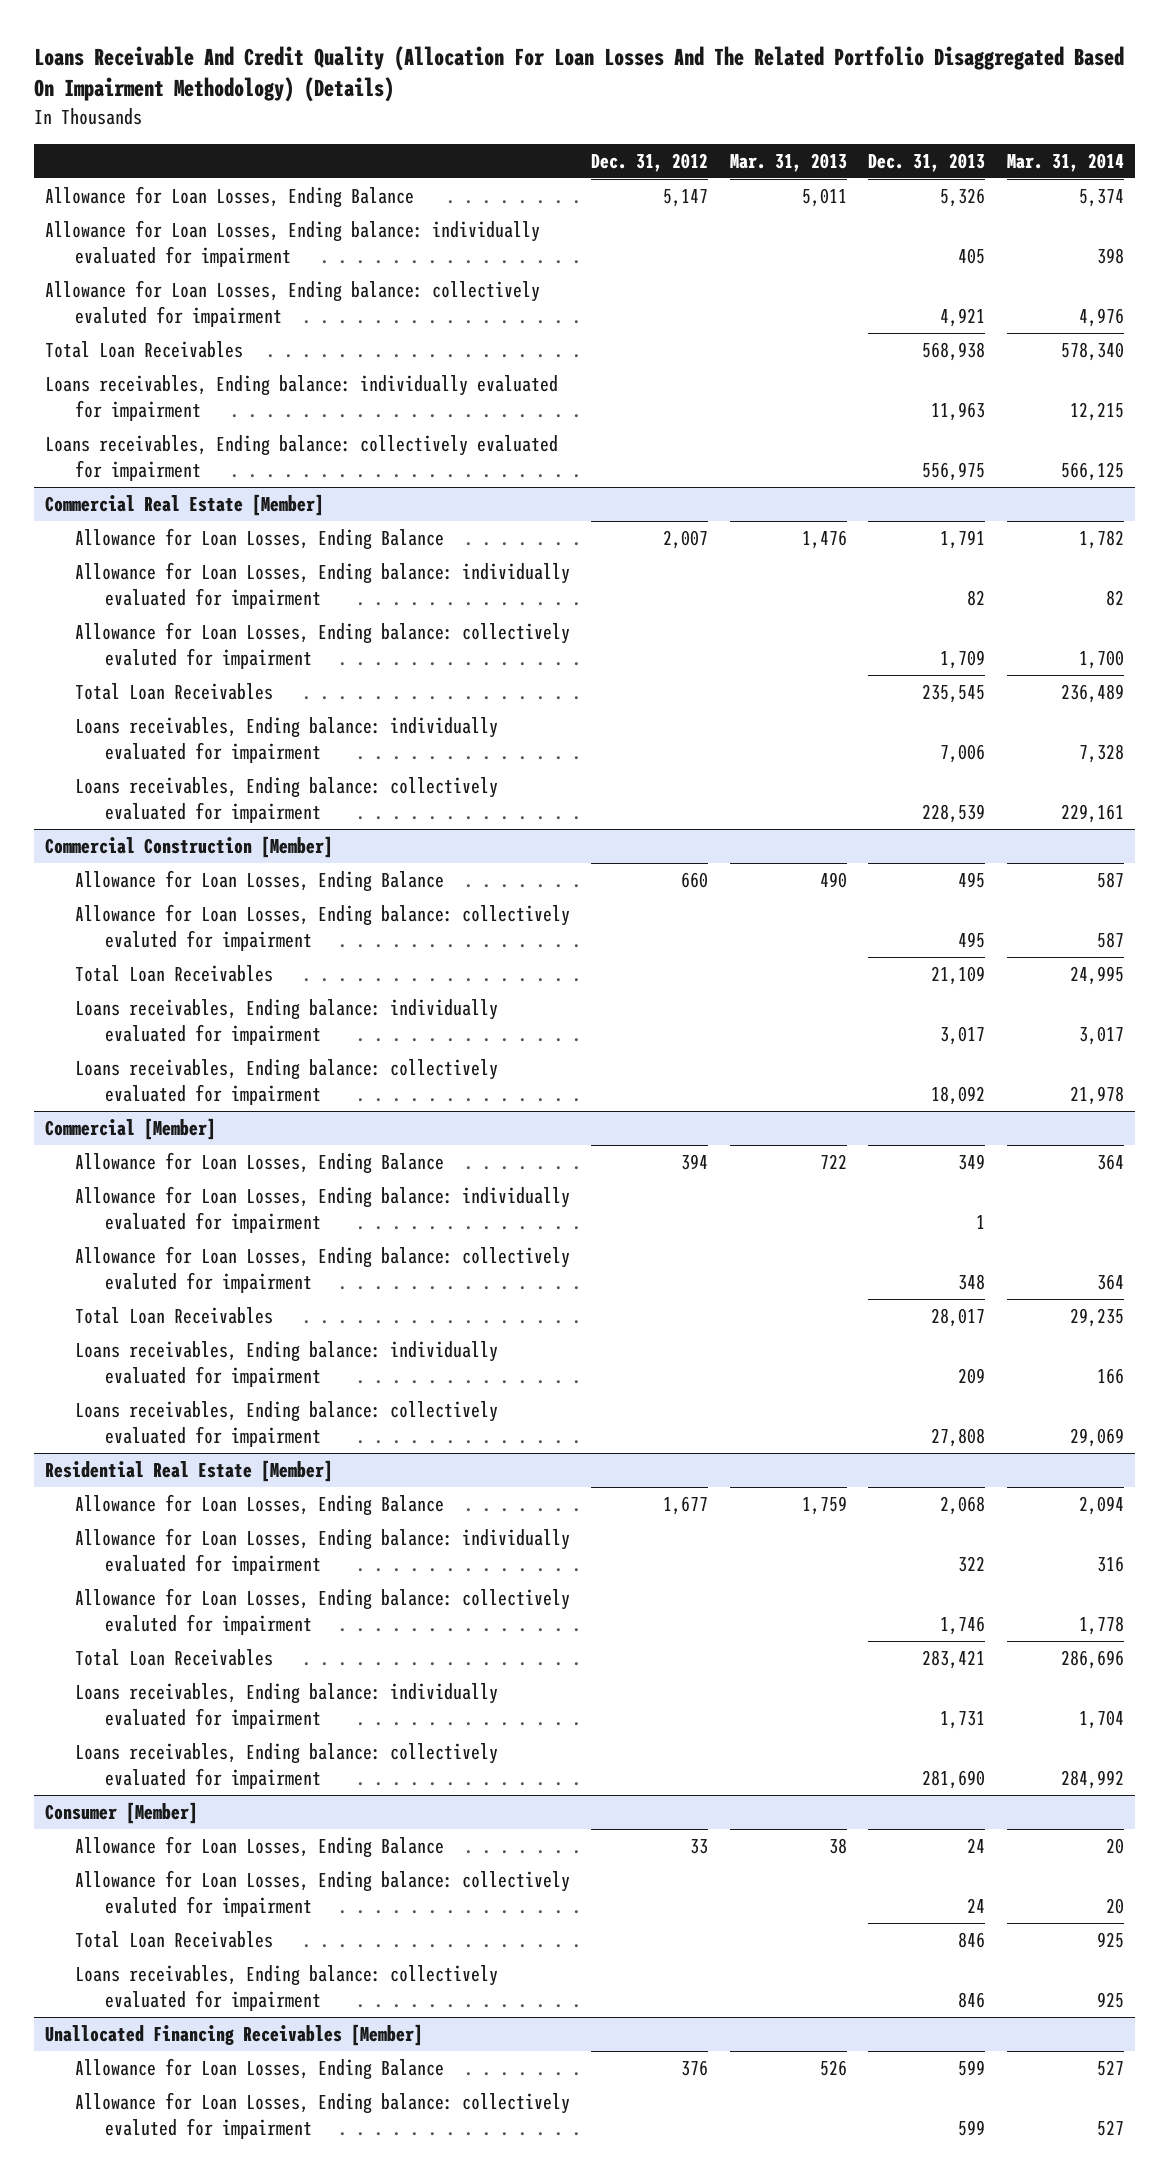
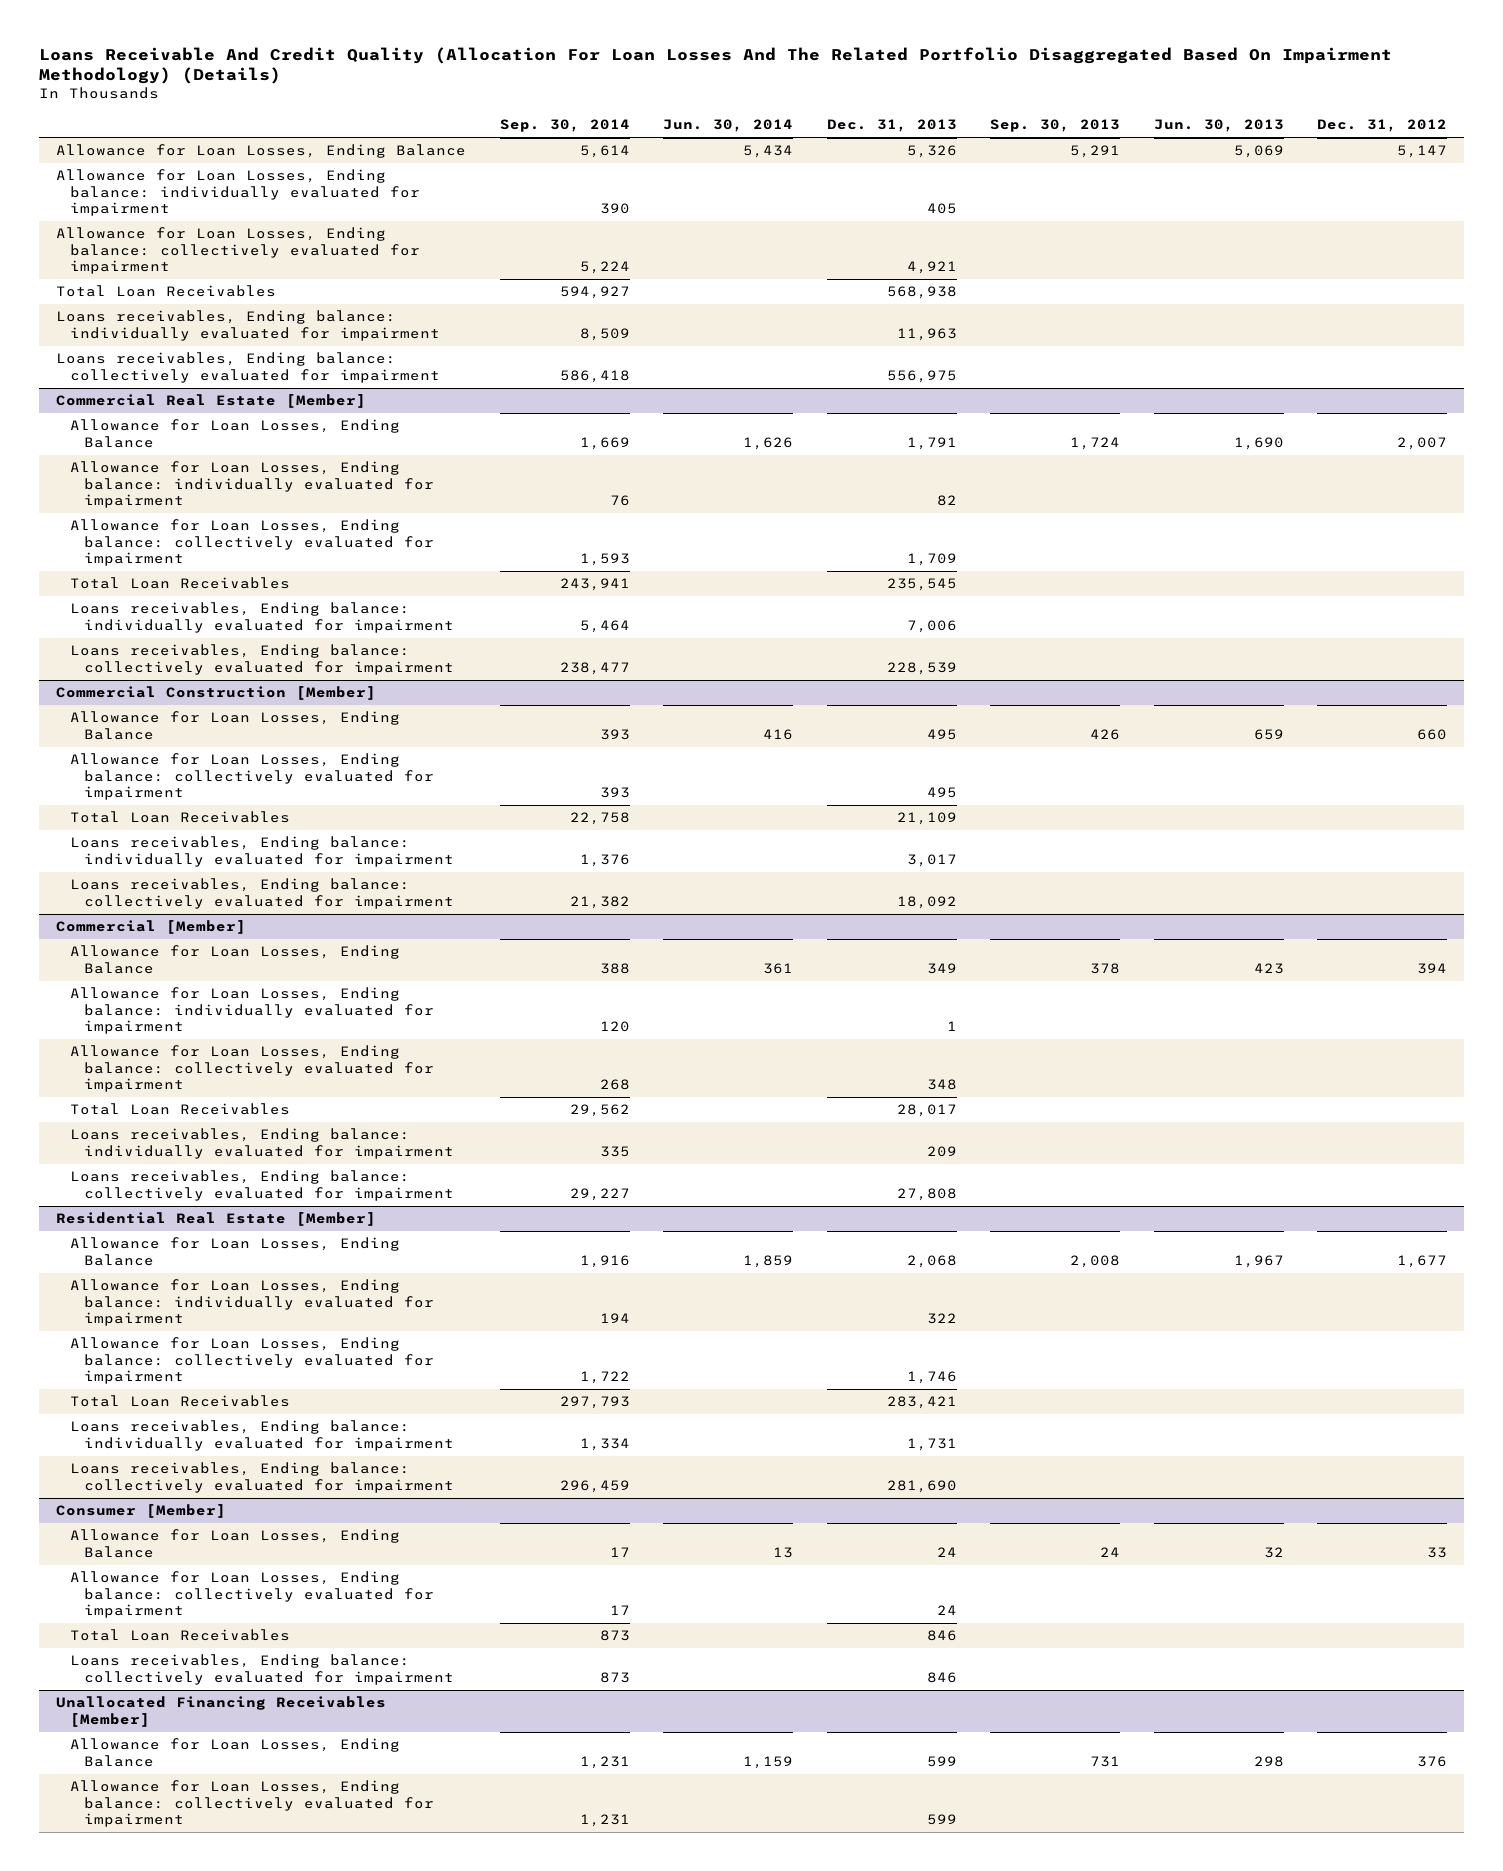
[729,152,847,172] Mar. 31, 2013 -> none
[1006,152,1124,172] Mar. 31, 2014 -> none
none -> [499,119,630,133] Sep. 30, 2014
none -> [663,119,794,133] Jun. 30, 2014
none -> [990,119,1121,133] Sep. 30, 2013
none -> [1153,119,1284,133] Jun. 30, 2013
[45,280,541,327] Allowance for Loan Losses, Ending balance: collectively evaluted for impairment -> [55,227,420,275] Allowance for Loan Losses, Ending balance: collectively evaluated for impairment
[74,622,570,669] Allowance for Loan Losses, Ending balance: collectively evaluted for impairment -> [69,519,434,567] Allowance for Loan Losses, Ending balance: collectively evaluated for impairment
[74,904,570,951] Allowance for Loan Losses, Ending balance: collectively evaluted for impairment -> [69,753,434,801] Allowance for Loan Losses, Ending balance: collectively evaluated for impairment
[74,1246,570,1293] Allowance for Loan Losses, Ending balance: collectively evaluted for impairment -> [69,1045,434,1093] Allowance for Loan Losses, Ending balance: collectively evaluated for impairment
[74,1588,570,1635] Allowance for Loan Losses, Ending balance: collectively evaluted for impairment -> [69,1337,434,1385] Allowance for Loan Losses, Ending balance: collectively evaluated for impairment
[74,1870,570,1917] Allowance for Loan Losses, Ending balance: collectively evaluted for impairment -> [69,1571,434,1619] Allowance for Loan Losses, Ending balance: collectively evaluated for impairment
[74,2092,570,2139] Allowance for Loan Losses, Ending balance: collectively evaluted for impairment -> [69,1780,434,1828] Allowance for Loan Losses, Ending balance: collectively evaluated for impairment

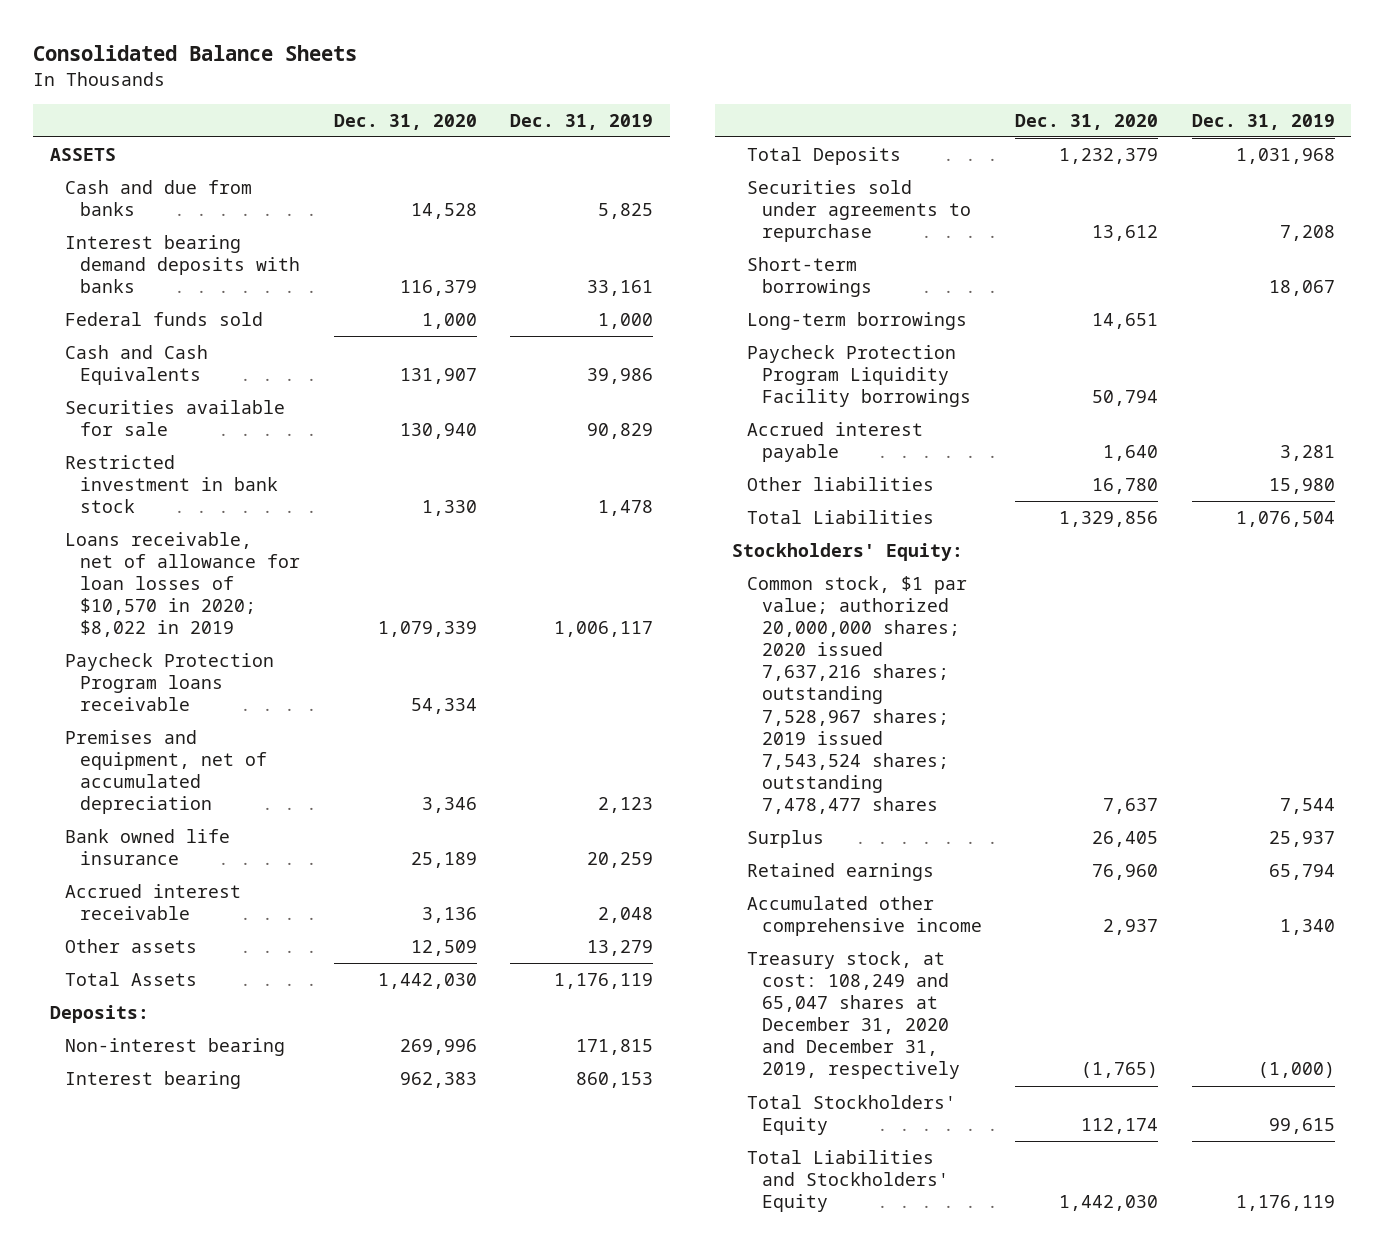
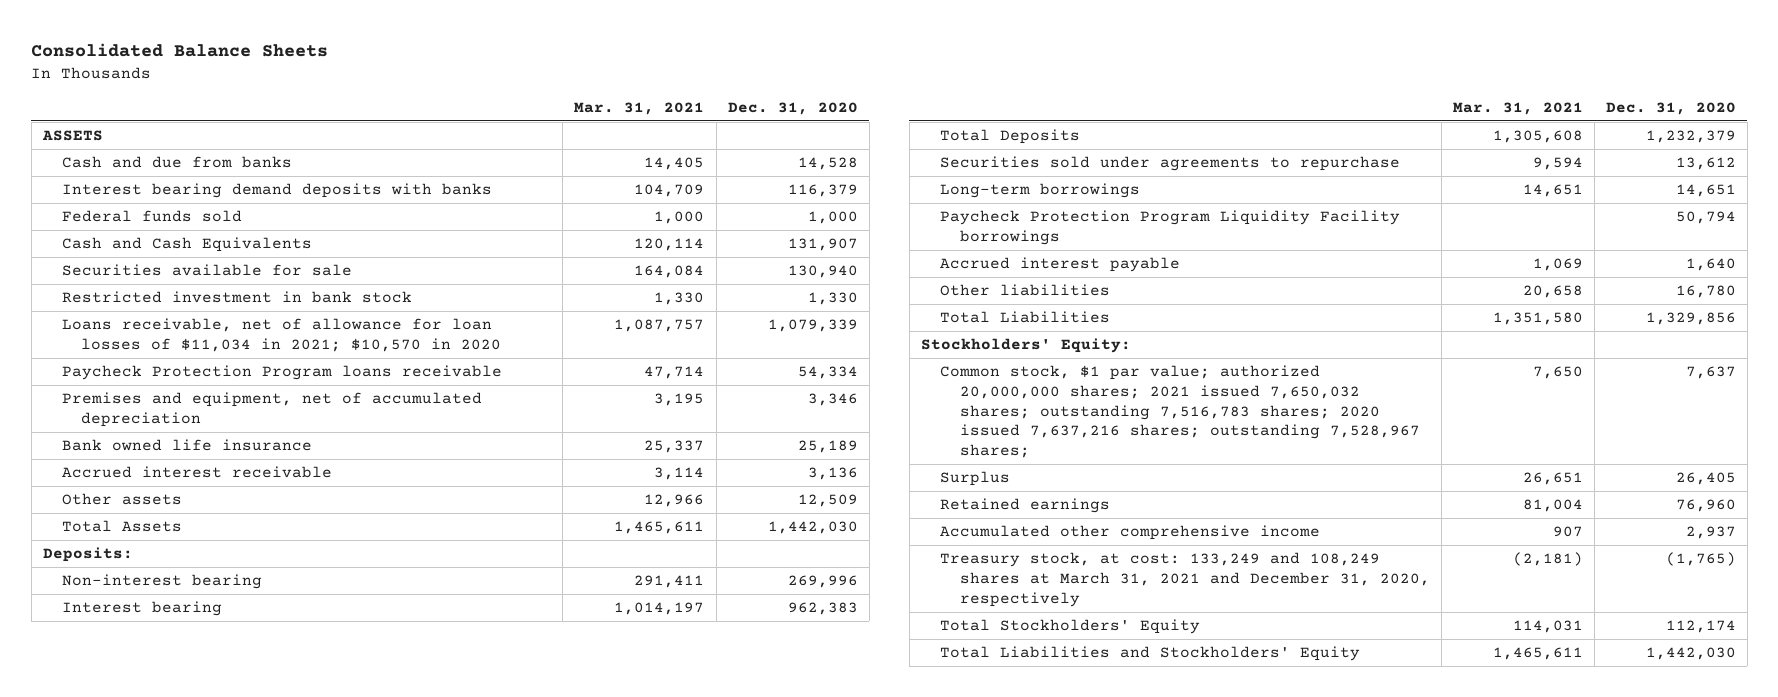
[510,113,654,130] Dec. 31, 2019 -> none
none -> [574,101,705,115] Mar. 31, 2021
[65,531,301,638] Loans receivable, net of allowance for loan losses of $10,570 in 2020; $8,022 in 2019 -> [61,318,502,352] Loans receivable, net of allowance for loan losses of $11,034 in 2021; $10,570 in 2020
[746,256,872,298] Short-term borrowings -> none
[746,575,967,814] Common stock, $1 par value; authorized 20,000,000 shares; 2020 issued 7,637,216 shares; outstanding 7,528,967 shares; 2019 issued 7,543,524 shares; outstanding 7,478,477 shares -> [940,365,1420,458] Common stock, $1 par value; authorized 20,000,000 shares; 2021 issued 7,650,032 shares; outstanding 7,516,783 shares; 2020 issued 7,637,216 shares; outstanding 7,528,967 shares;
[746,950,960,1080] Treasury stock, at cost: 108,249 and 65,047 shares at December 31, 2020 and December 31, 2019, respectively -> [940,552,1430,607] Treasury stock, at cost: 133,249 and 108,249 shares at March 31, 2021 and December 31, 2020, respectively

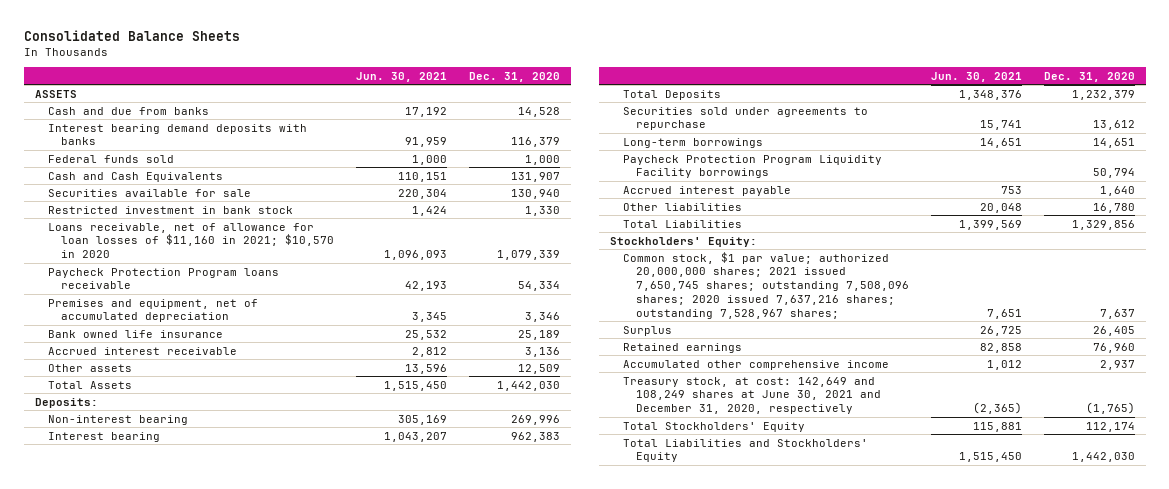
[574,101,705,115] Mar. 31, 2021 -> none
none -> [356,71,448,82] Jun. 30, 2021
[61,318,502,352] Loans receivable, net of allowance for loan losses of $11,034 in 2021; $10,570 in 2020 -> [47,222,335,259] Loans receivable, net of allowance for loan losses of $11,160 in 2021; $10,570 in 2020
[940,365,1420,458] Common stock, $1 par value; authorized 20,000,000 shares; 2021 issued 7,650,032 shares; outstanding 7,516,783 shares; 2020 issued 7,637,216 shares; outstanding 7,528,967 shares; -> [622,251,910,320] Common stock, $1 par value; authorized 20,000,000 shares; 2021 issued 7,650,745 shares; outstanding 7,508,096 shares; 2020 issued 7,637,216 shares; outstanding 7,528,967 shares;
[940,552,1430,607] Treasury stock, at cost: 133,249 and 108,249 shares at March 31, 2021 and December 31, 2020, respectively -> [622,376,882,415] Treasury stock, at cost: 142,649 and 108,249 shares at June 30, 2021 and December 31, 2020, respectively

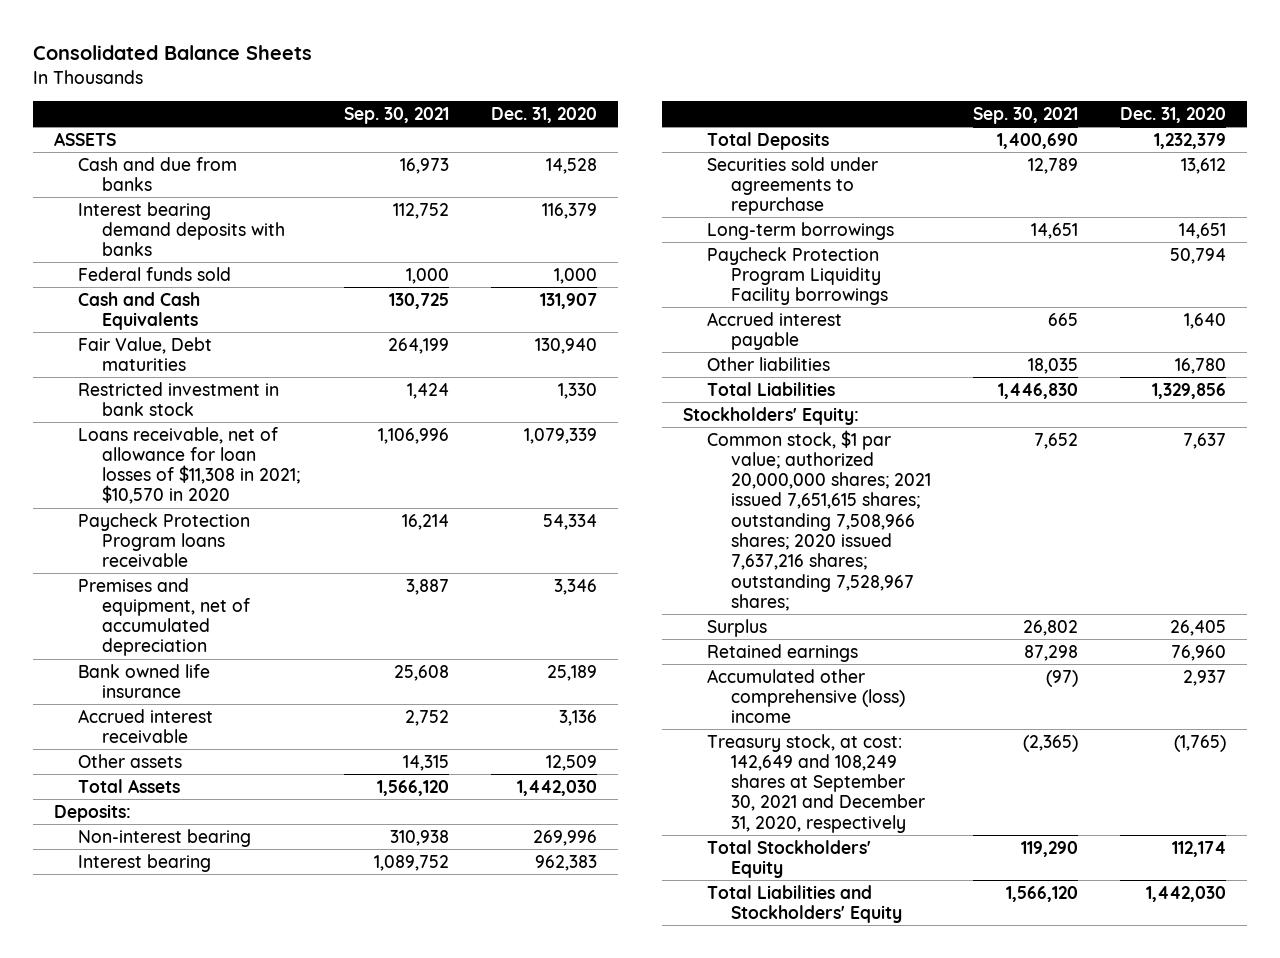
[356,71,448,82] Jun. 30, 2021 -> none
none -> [344,106,450,124] Sep. 30, 2021
[47,188,251,197] Securities available for sale -> [78,336,213,371] Fair Value, Debt maturities
[47,222,335,259] Loans receivable, net of allowance for loan losses of $11,160 in 2021; $10,570 in 2020 -> [78,426,301,505] Loans receivable, net of allowance for loan losses of $11,308 in 2021; $10,570 in 2020
[622,251,910,320] Common stock, $1 par value; authorized 20,000,000 shares; 2021 issued 7,650,745 shares; outstanding 7,508,096 shares; 2020 issued 7,637,216 shares; outstanding 7,528,967 shares; -> [706,429,931,611] Common stock, $1 par value; authorized 20,000,000 shares; 2021 issued 7,651,615 shares; outstanding 7,508,966 shares; 2020 issued 7,637,216 shares; outstanding 7,528,967 shares;
[622,359,889,370] Accumulated other comprehensive income -> [706,668,905,724] Accumulated other comprehensive (loss) income
[622,376,882,415] Treasury stock, at cost: 142,649 and 108,249 shares at June 30, 2021 and December 31, 2020, respectively -> [706,733,925,833] Treasury stock, at cost: 142,649 and 108,249 shares at September 30, 2021 and December 31, 2020, respectively

